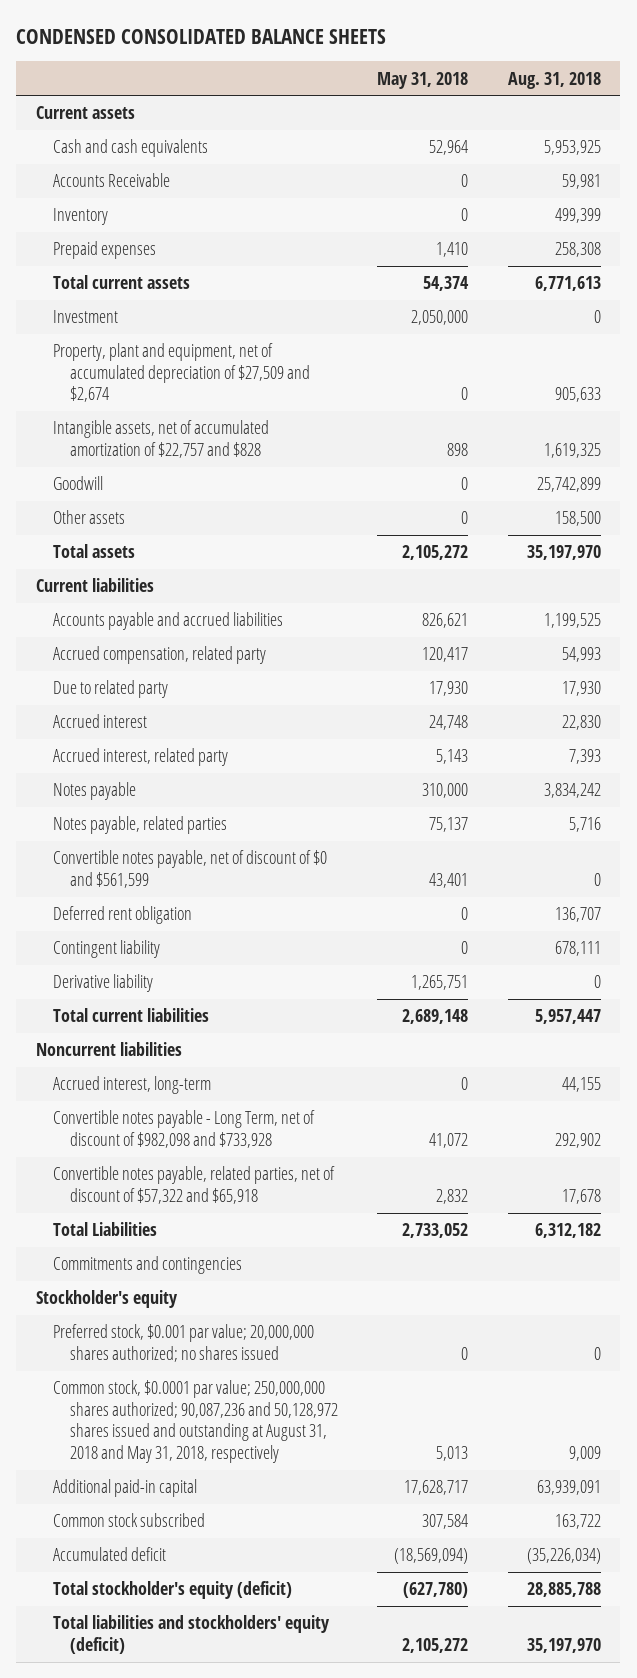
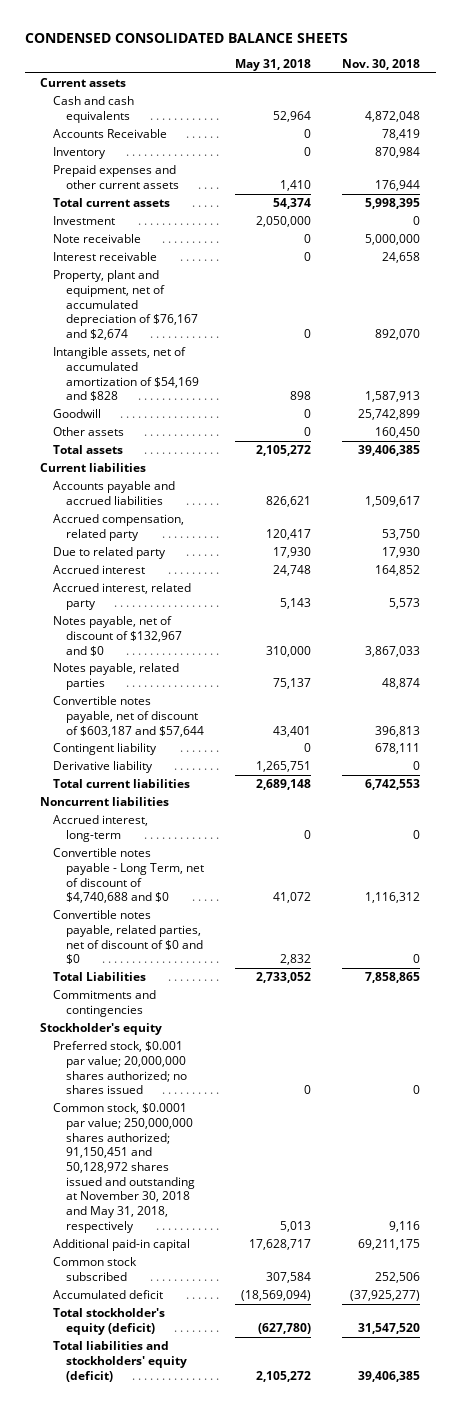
[507,71,601,89] Aug. 31, 2018 -> none
none -> [342,58,421,70] Nov. 30, 2018
[53,241,157,260] Prepaid expenses -> [53,165,179,189] Prepaid expenses and other current assets
none -> [53,234,142,244] Note receivable
none -> [53,252,158,262] Interest receivable
[53,343,311,403] Property, plant and equipment, net of accumulated depreciation of $27,509 and $2,674 -> [53,270,198,340] Property, plant and equipment, net of accumulated depreciation of $76,167 and $2,674
[53,420,270,458] Intangible assets, net of accumulated amortization of $22,757 and $828 -> [53,347,199,402] Intangible assets, net of accumulated amortization of $54,169 and $828
[53,782,137,801] Notes payable -> [53,616,182,656] Notes payable, net of discount of $132,967 and $0
[53,906,193,925] Deferred rent obligation -> none
[53,850,328,888] Convertible notes payable, net of discount of $0 and $561,599 -> [53,696,204,737] Convertible notes payable, net of discount of $603,187 and $57,644
[53,1110,316,1148] Convertible notes payable - Long Term, net of discount of $982,098 and $733,928 -> [53,848,204,904] Convertible notes payable - Long Term, net of discount of $4,740,688 and $0
[53,1166,336,1204] Convertible notes payable, related parties, net of discount of $57,322 and $65,918 -> [53,910,203,965] Convertible notes payable, related parties, net of discount of $0 and $0
[53,1380,339,1464] Common stock, $0.0001 par value; 250,000,000 shares authorized; 90,087,236 and 50,128,972 shares issued and outstanding at August 31, 2018 and May 31, 2018, respectively -> [53,1103,195,1233] Common stock, $0.0001 par value; 250,000,000 shares authorized; 91,150,451 and 50,128,972 shares issued and outstanding at November 30, 2018 and May 31, 2018, respectively

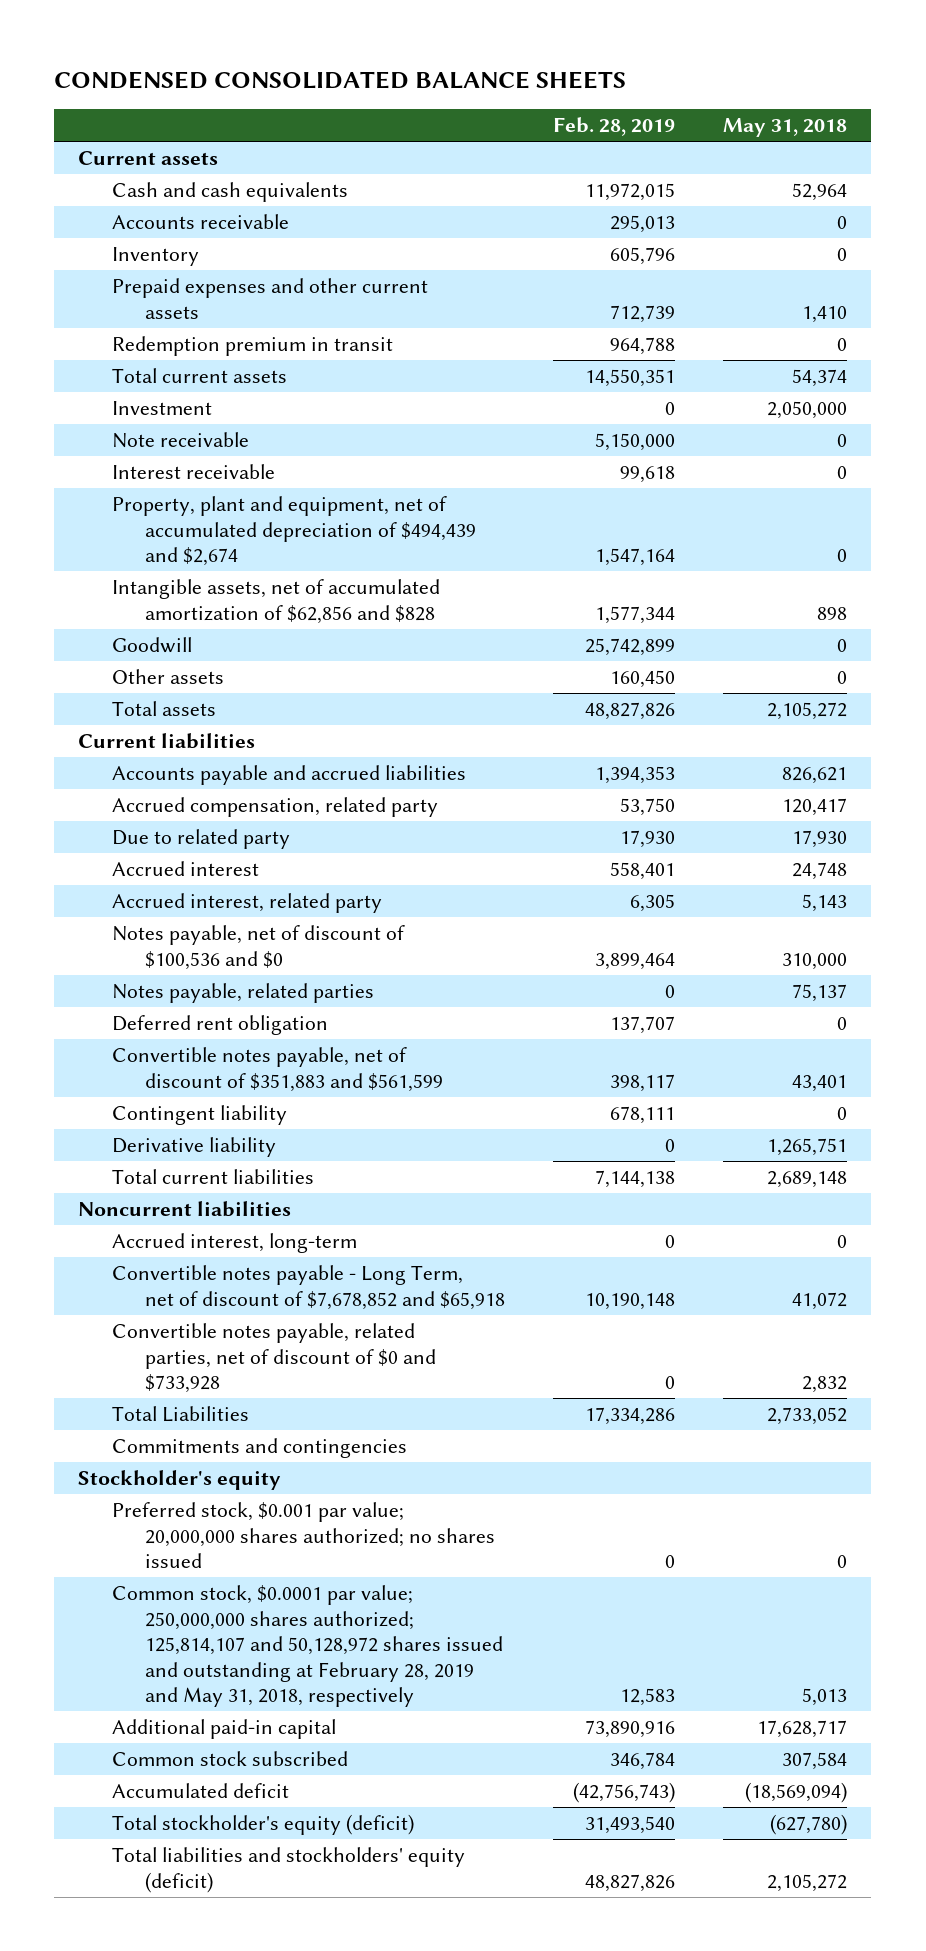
[342,58,421,70] Nov. 30, 2018 -> none
none -> [553,117,676,137] Feb. 28, 2019
[53,129,168,139] Accounts Receivable -> [111,214,289,230] Accounts receivable
none -> [111,336,393,357] Redemption premium in transit
[53,270,198,340] Property, plant and equipment, net of accumulated depreciation of $76,167 and $2,674 -> [111,496,477,567] Property, plant and equipment, net of accumulated depreciation of $494,439 and $2,674
[53,347,199,402] Intangible assets, net of accumulated amortization of $54,169 and $828 -> [111,579,440,624] Intangible assets, net of accumulated amortization of $62,856 and $828
[53,616,182,656] Notes payable, net of discount of $132,967 and $0 -> [111,925,405,970] Notes payable, net of discount of $100,536 and $0
none -> [111,1015,328,1036] Deferred rent obligation
[53,696,204,737] Convertible notes payable, net of discount of $603,187 and $57,644 -> [111,1047,444,1092] Convertible notes payable, net of discount of $351,883 and $561,599
[53,848,204,904] Convertible notes payable - Long Term, net of discount of $4,740,688 and $0 -> [111,1265,506,1310] Convertible notes payable - Long Term, net of discount of $7,678,852 and $65,918
[53,910,203,965] Convertible notes payable, related parties, net of discount of $0 and $0 -> [111,1323,437,1394] Convertible notes payable, related parties, net of discount of $0 and $733,928
[53,1103,195,1233] Common stock, $0.0001 par value; 250,000,000 shares authorized; 91,150,451 and 50,128,972 shares issued and outstanding at November 30, 2018 and May 31, 2018, respectively -> [111,1585,504,1708] Common stock, $0.0001 par value; 250,000,000 shares authorized; 125,814,107 and 50,128,972 shares issued and outstanding at February 28, 2019 and May 31, 2018, respectively

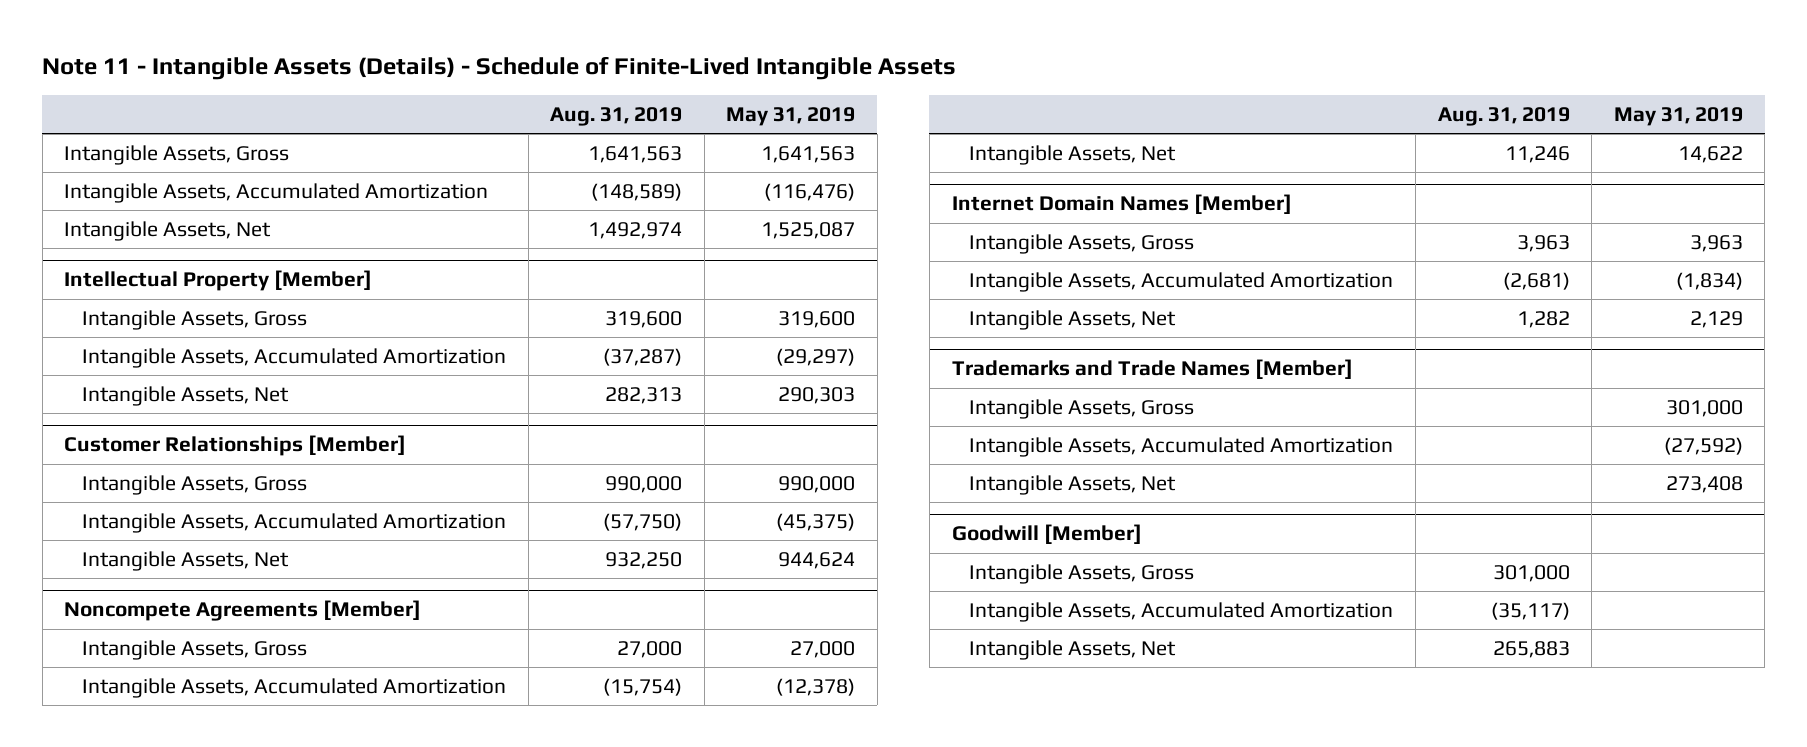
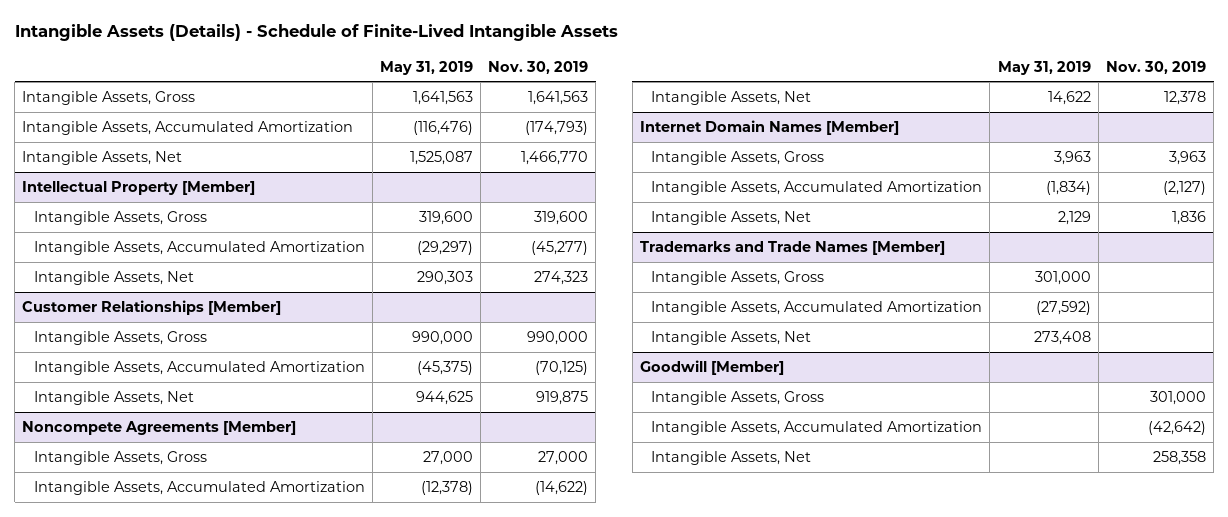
[42,56,957,81] Note 11 - Intangible Assets (Details) - Schedule of Finite-Lived Intangible Assets -> [14,24,618,42] Intangible Assets (Details) - Schedule of Finite-Lived Intangible Assets
[550,106,683,126] Aug. 31, 2019 -> none
none -> [488,60,589,74] Nov. 30, 2019
[778,551,856,569] 944,624 -> [415,390,473,405] 944,625

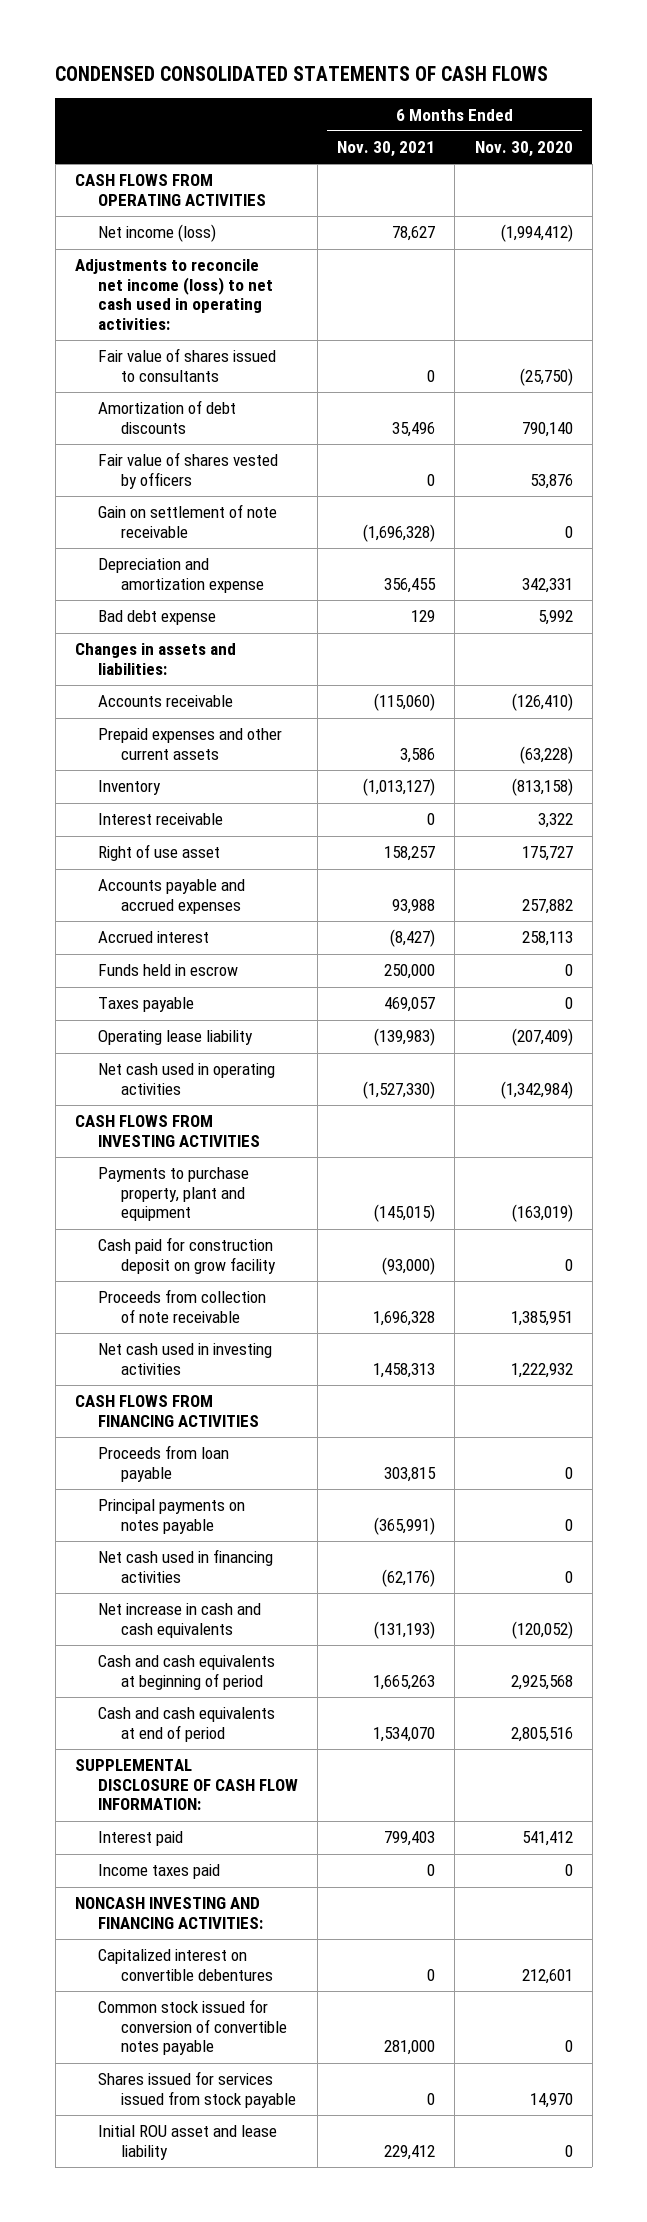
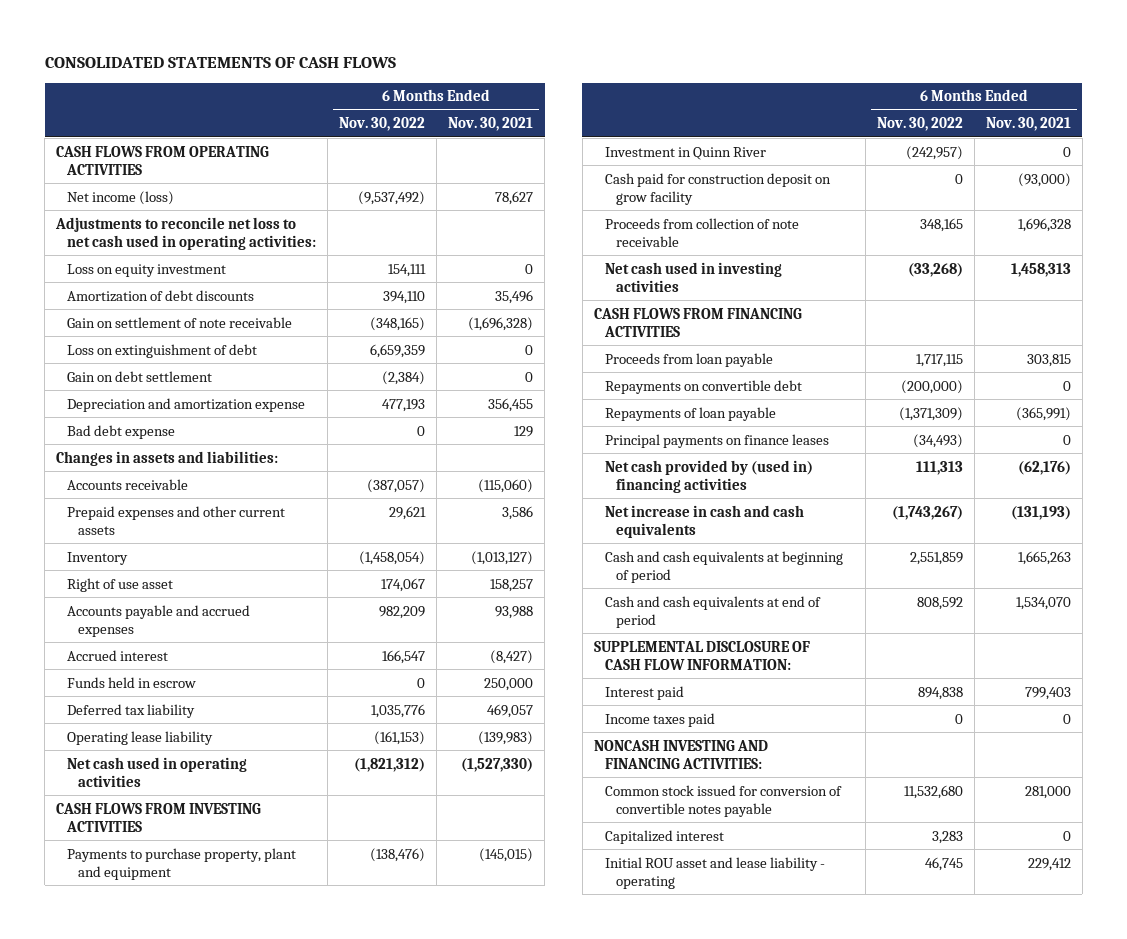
[55,66,549,82] CONDENSED CONSOLIDATED STATEMENTS OF CASH FLOWS -> [44,56,396,68] CONSOLIDATED STATEMENTS OF CASH FLOWS
[474,141,573,158] Nov. 30, 2020 -> none
none -> [339,117,426,132] Nov. 30, 2022
[97,348,276,382] Fair value of shares issued to consultants -> none
[74,259,273,330] Adjustments to reconcile net income (loss) to net cash used in operating activities: -> [55,216,317,250] Adjustments to reconcile net loss to net cash used in operating activities:
none -> [67,263,227,277] Loss on equity investment
[97,452,278,489] Fair value of shares vested by officers -> none
none -> [67,343,258,358] Loss on extinguishment of debt
none -> [67,370,213,382] Gain on debt settlement
[97,813,223,826] Interest receivable -> none
[97,997,194,1013] Taxes payable -> [67,703,196,718] Deferred tax liability
none -> [604,146,766,160] Investment in Quinn River
none -> [604,379,802,394] Repayments on convertible debt
[97,1499,245,1534] Principal payments on notes payable -> [604,406,776,421] Repayments of loan payable
none -> [604,433,829,448] Principal payments on finance leases
[97,1549,273,1583] Net cash used in financing activities -> [604,459,813,493] Net cash provided by (used in) financing activities
[97,1949,273,1981] Capitalized interest on convertible debentures -> none
[97,2071,296,2108] Shares issued for services issued from stock payable -> [604,829,724,844] Capitalized interest
[97,2125,277,2160] Initial ROU asset and lease liability -> [604,856,825,889] Initial ROU asset and lease liability - operating

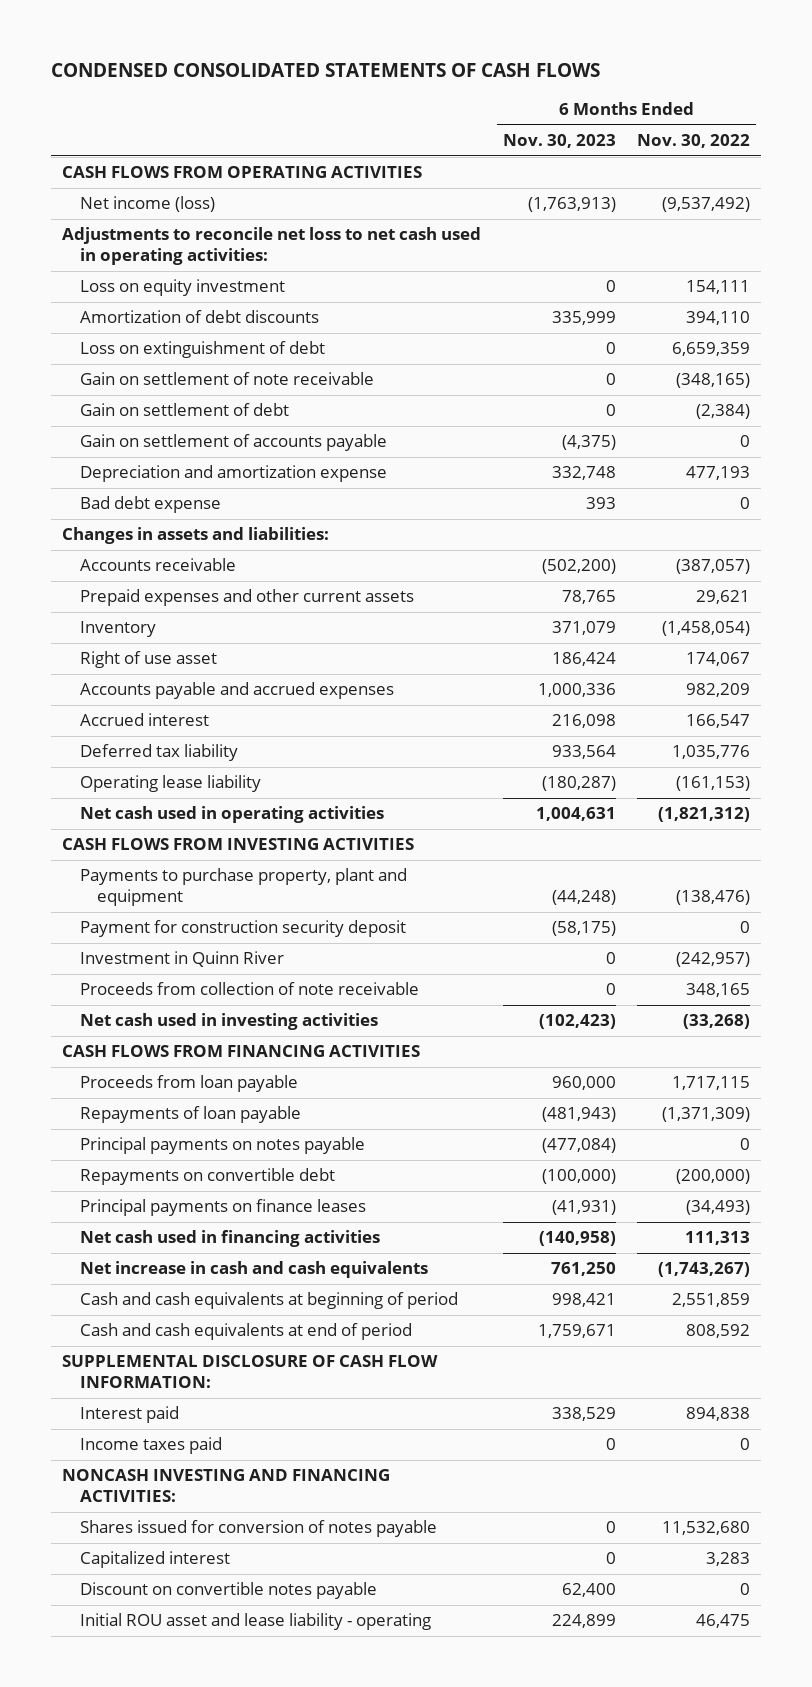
[44,56,396,68] CONSOLIDATED STATEMENTS OF CASH FLOWS -> [51,63,601,78] CONDENSED CONSOLIDATED STATEMENTS OF CASH FLOWS
[448,117,534,132] Nov. 30, 2021 -> none
none -> [502,134,616,149] Nov. 30, 2023
[67,316,293,328] Gain on settlement of note receivable -> [79,372,374,386] Gain on settlement of note receivable
[67,370,213,382] Gain on debt settlement -> [79,403,289,417] Gain on settlement of debt
none -> [79,434,387,452] Gain on settlement of accounts payable
[67,676,197,688] Funds held in escrow -> none
none -> [79,920,406,938] Payment for construction security deposit
[604,172,831,205] Cash paid for construction deposit on grow facility -> none
none -> [79,1137,365,1155] Principal payments on notes payable
[604,379,802,394] Repayments on convertible debt -> [79,1168,335,1186] Repayments on convertible debt
[604,459,813,493] Net cash provided by (used in) financing activities -> [79,1230,380,1248] Net cash used in financing activities
[604,784,842,817] Common stock issued for conversion of convertible notes payable -> [79,1520,437,1538] Shares issued for conversion of notes payable
none -> [79,1582,377,1600] Discount on convertible notes payable
[924,856,963,871] 46,745 -> [696,1614,751,1629] 46,475

